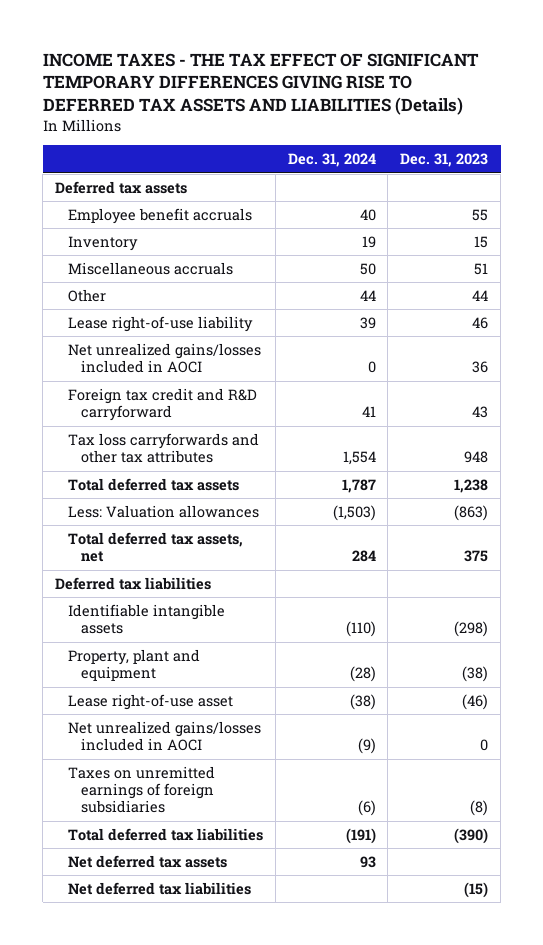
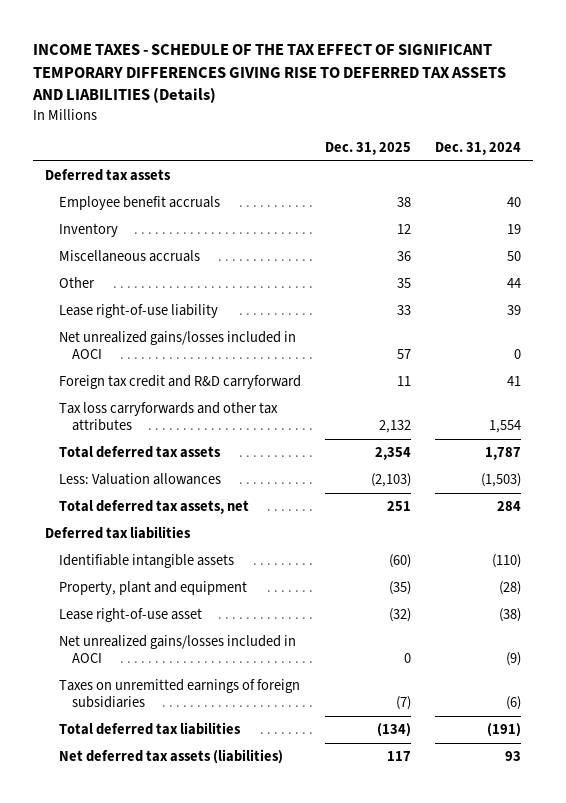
[42,52,479,116] INCOME TAXES - THE TAX EFFECT OF SIGNIFICANT TEMPORARY DIFFERENCES GIVING RISE TO DEFERRED TAX ASSETS AND LIABILITIES (Details) -> [31,44,506,104] INCOME TAXES - SCHEDULE OF THE TAX EFFECT OF SIGNIFICANT TEMPORARY DIFFERENCES GIVING RISE TO DEFERRED TAX ASSETS AND LIABILITIES (Details)
[400,153,489,168] Dec. 31, 2023 -> none
none -> [324,142,411,156] Dec. 31, 2025
[67,881,251,895] Net deferred tax liabilities -> none
[67,854,227,868] Net deferred tax assets -> [58,749,283,765] Net deferred tax assets (liabilities)

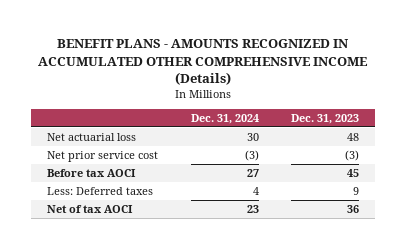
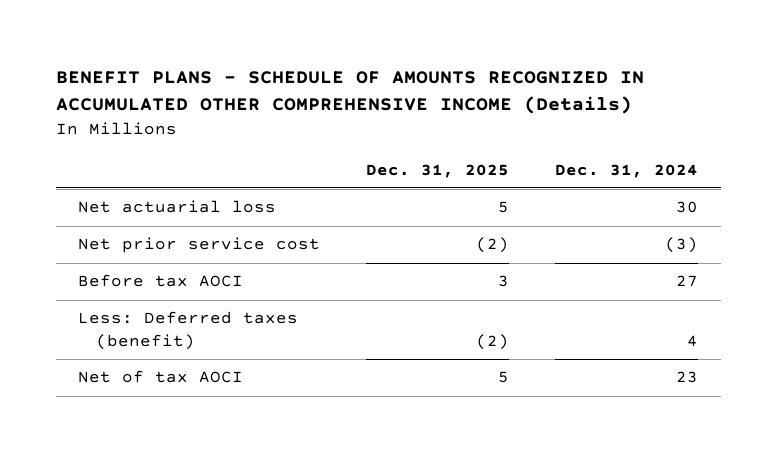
[38,39,369,85] BENEFIT PLANS - AMOUNTS RECOGNIZED IN ACCUMULATED OTHER COMPREHENSIVE INCOME (Details) -> [55,70,644,115] BENEFIT PLANS - SCHEDULE OF AMOUNTS RECOGNIZED IN ACCUMULATED OTHER COMPREHENSIVE INCOME (Details)
[291,113,360,124] Dec. 31, 2023 -> none
none -> [366,163,510,178] Dec. 31, 2025
[47,187,154,196] Less: Deferred taxes -> [78,311,299,351] Less: Deferred taxes (benefit)

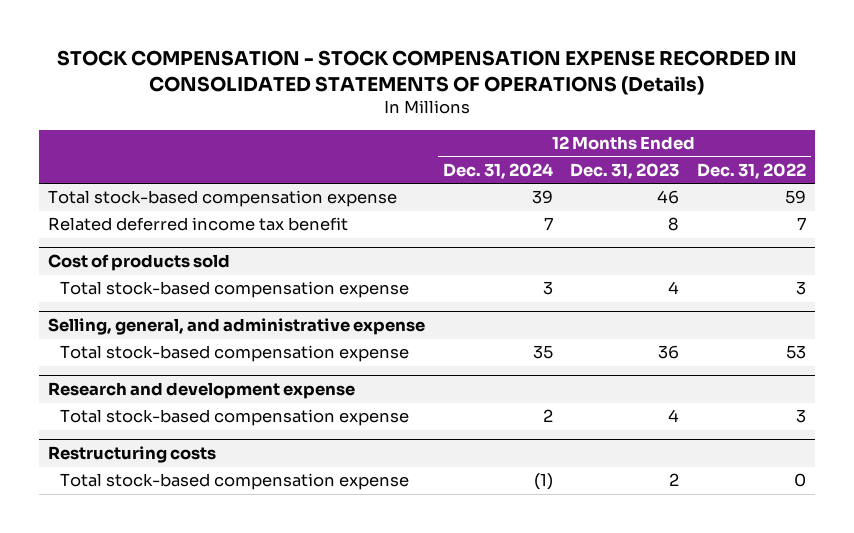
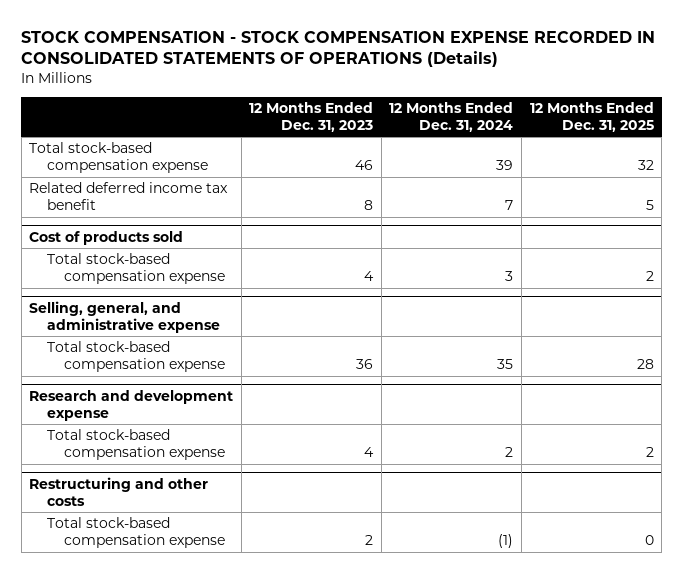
[697,162,807,179] Dec. 31, 2022 -> none
none -> [529,101,654,132] 12 Months Ended Dec. 31, 2025
[48,446,217,464] Restructuring costs -> [29,476,209,506] Restructuring and other costs

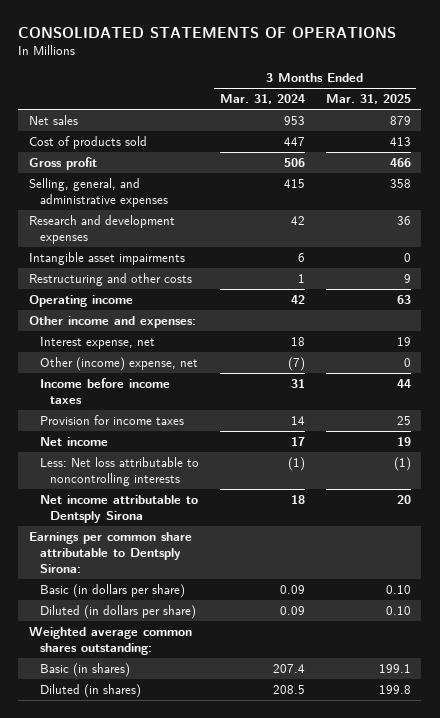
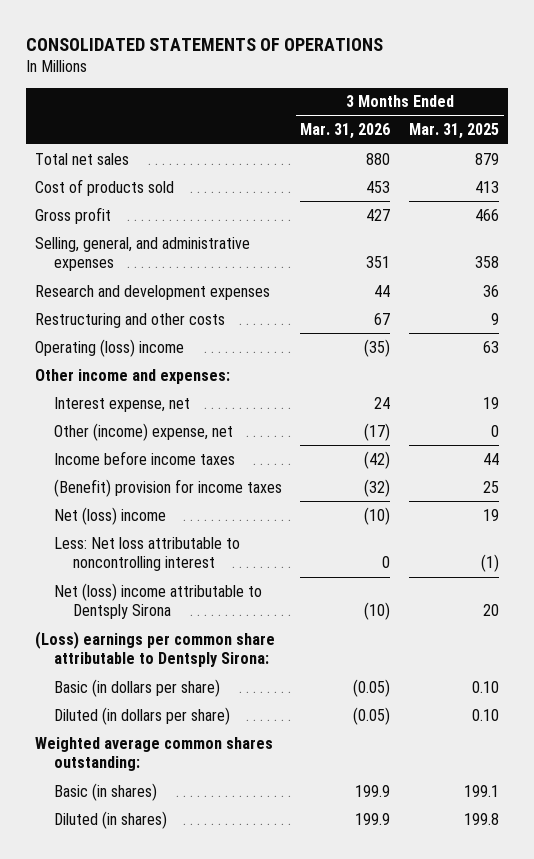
[219,94,305,105] Mar. 31, 2024 -> none
none -> [300,123,391,140] Mar. 31, 2026
[29,114,79,125] Net sales -> [35,152,130,165] Total net sales
[29,251,186,265] Intangible asset impairments -> none
[29,294,134,307] Operating income -> [35,338,185,357] Operating (loss) income
[39,414,184,425] Provision for income taxes -> [53,478,282,497] (Benefit) provision for income taxes
[39,436,108,446] Net income -> [53,506,166,525] Net (loss) income
[39,456,199,486] Less: Net loss attributable to noncontrolling interests -> [53,536,240,572] Less: Net loss attributable to noncontrolling interest
[39,494,198,523] Net income attributable to Dentsply Sirona -> [53,582,262,620] Net (loss) income attributable to Dentsply Sirona
[29,531,193,573] Earnings per common share attributable to Dentsply Sirona: -> [35,630,276,668] (Loss) earnings per common share attributable to Dentsply Sirona:

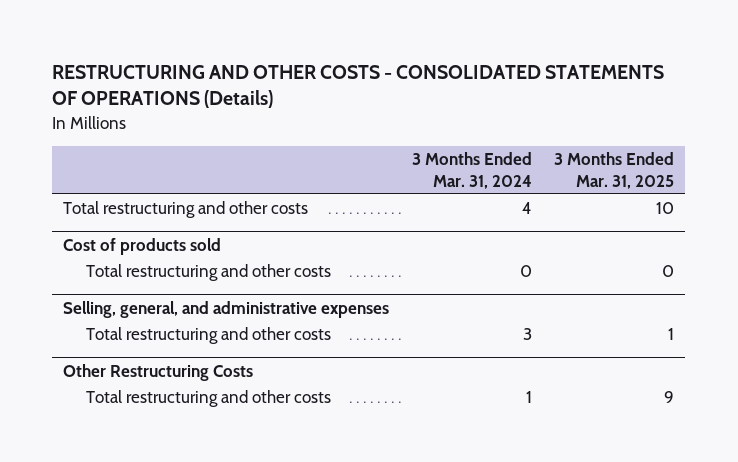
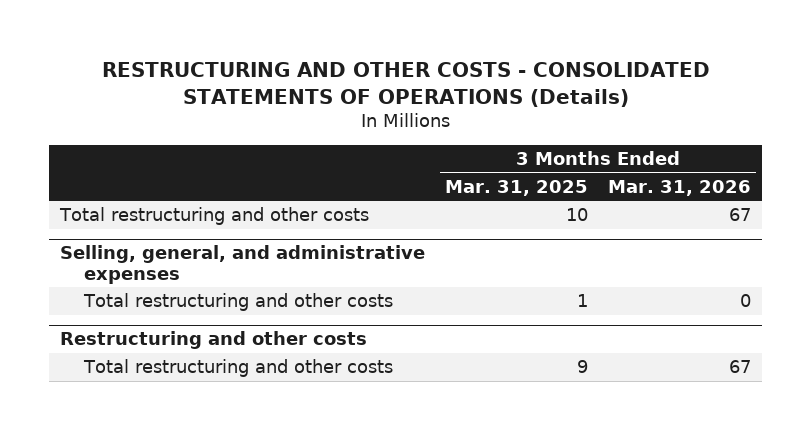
[411,151,532,189] 3 Months Ended Mar. 31, 2024 -> none
none -> [608,179,752,196] Mar. 31, 2026
[63,238,222,256] Cost of products sold -> none
[86,264,332,282] Total restructuring and other costs -> none
[63,364,254,382] Other Restructuring Costs -> [59,331,367,350] Restructuring and other costs

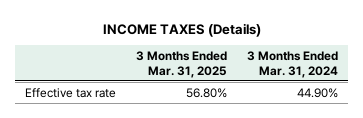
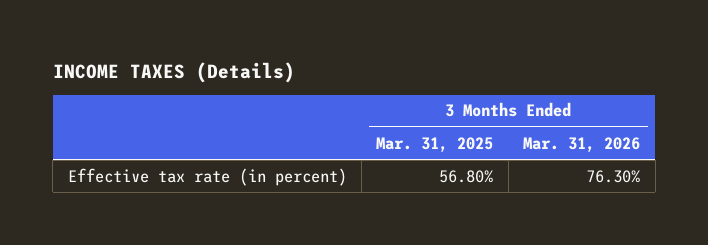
[247,51,339,78] 3 Months Ended Mar. 31, 2024 -> none
none -> [523,136,641,153] Mar. 31, 2026
[25,87,117,98] Effective tax rate -> [67,167,347,186] Effective tax rate (in percent)

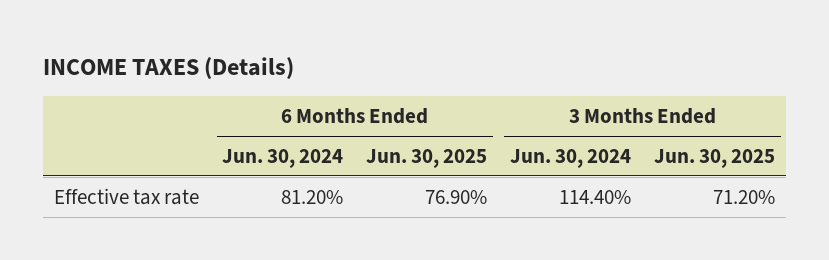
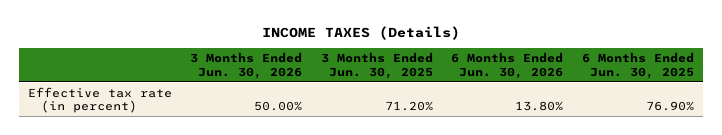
[222,148,344,168] Jun. 30, 2024 -> none
[510,148,632,168] Jun. 30, 2024 -> none
none -> [190,52,303,79] 3 Months Ended Jun. 30, 2026
none -> [451,52,564,79] 6 Months Ended Jun. 30, 2026
[54,187,200,205] Effective tax rate -> [28,87,173,114] Effective tax rate (in percent)

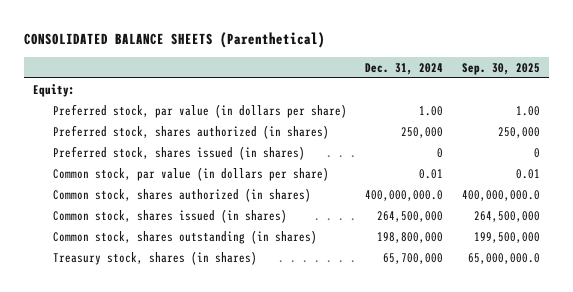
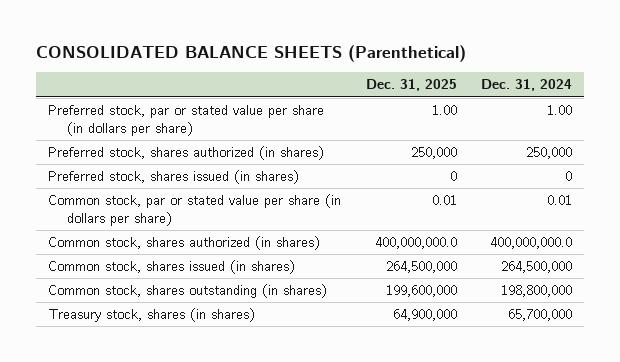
[461,62,540,75] Sep. 30, 2025 -> none
none -> [365,79,457,92] Dec. 31, 2025
[33,84,76,98] Equity: -> none
[52,104,347,119] Preferred stock, par value (in dollars per share) -> [48,105,325,136] Preferred stock, par or stated value per share (in dollars per share)
[52,167,329,182] Common stock, par value (in dollars per share) -> [48,194,342,226] Common stock, par or stated value per share (in dollars per share)

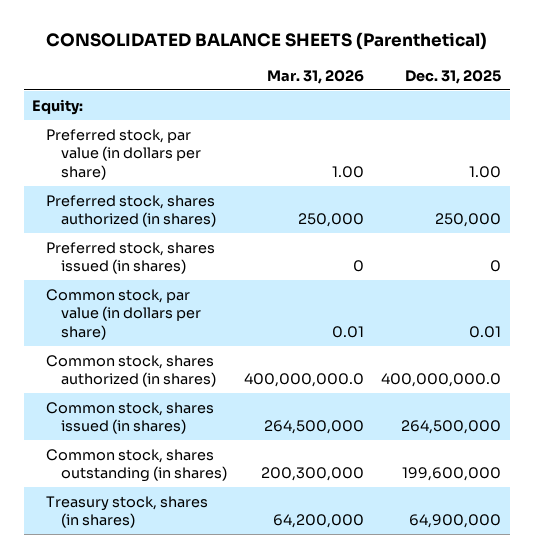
[481,79,573,92] Dec. 31, 2024 -> none
none -> [266,69,364,84] Mar. 31, 2026
none -> [32,98,84,115] Equity:
[48,105,325,136] Preferred stock, par or stated value per share (in dollars per share) -> [46,128,201,180] Preferred stock, par value (in dollars per share)
[48,194,342,226] Common stock, par or stated value per share (in dollars per share) -> [46,288,201,340] Common stock, par value (in dollars per share)

